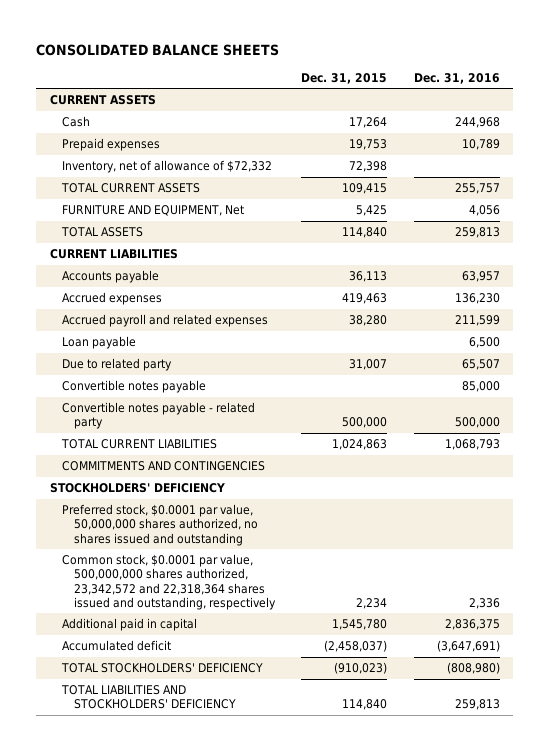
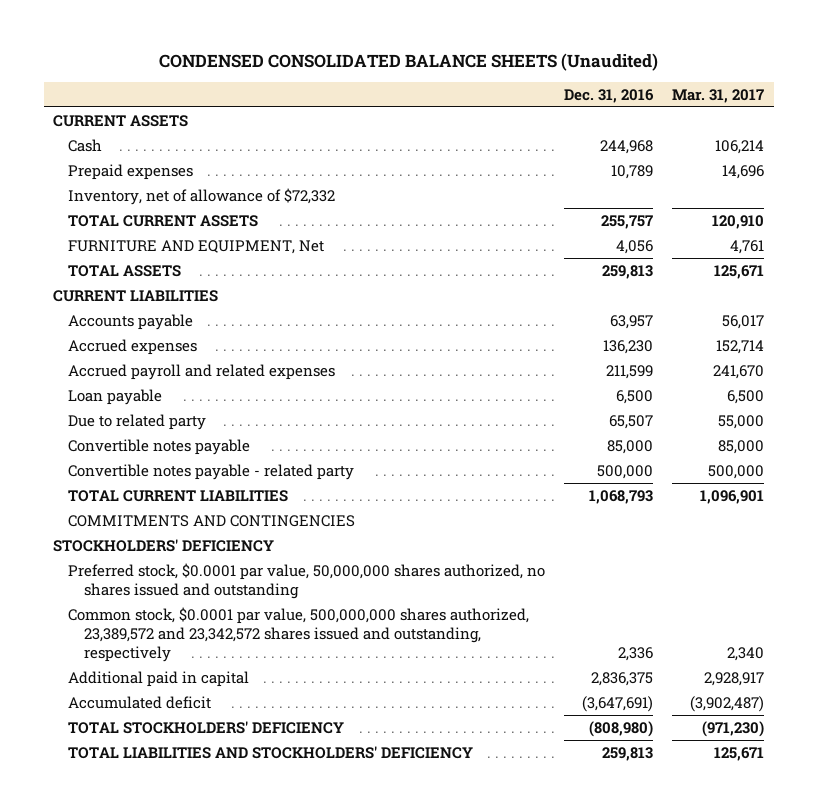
[36,43,280,56] CONSOLIDATED BALANCE SHEETS -> [158,52,658,71] CONDENSED CONSOLIDATED BALANCE SHEETS (Unaudited)
[301,73,388,85] Dec. 31, 2015 -> none
none -> [672,88,765,103] Mar. 31, 2017
[61,554,276,610] Common stock, $0.0001 par value, 500,000,000 shares authorized, 23,342,572 and 22,318,364 shares issued and outstanding, respectively -> [68,606,530,663] Common stock, $0.0001 par value, 500,000,000 shares authorized, 23,389,572 and 23,342,572 shares issued and outstanding, respectively

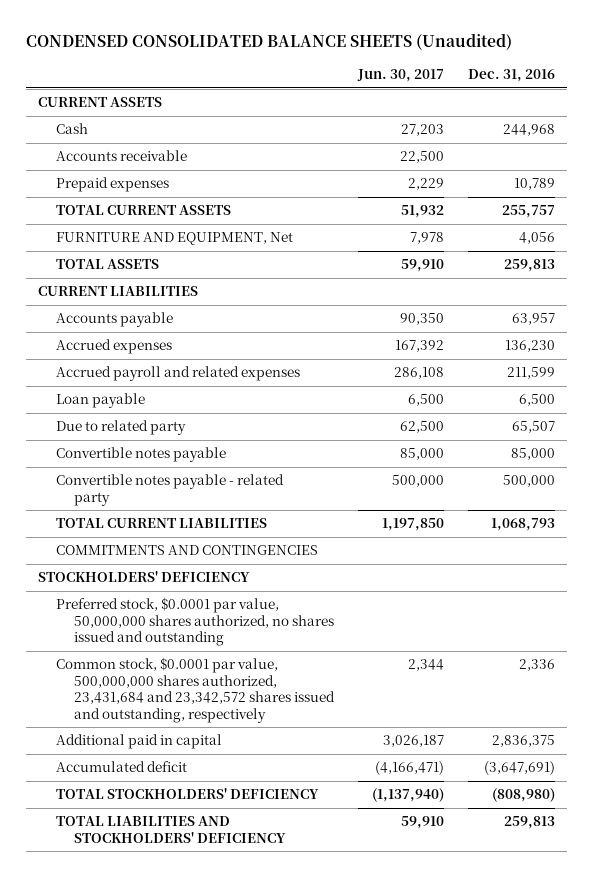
[672,88,765,103] Mar. 31, 2017 -> none
none -> [357,69,445,83] Jun. 30, 2017
none -> [56,150,188,162] Accounts receivable
[68,187,336,205] Inventory, net of allowance of $72,332 -> none
[68,606,530,663] Common stock, $0.0001 par value, 500,000,000 shares authorized, 23,389,572 and 23,342,572 shares issued and outstanding, respectively -> [56,657,336,723] Common stock, $0.0001 par value, 500,000,000 shares authorized, 23,431,684 and 23,342,572 shares issued and outstanding, respectively

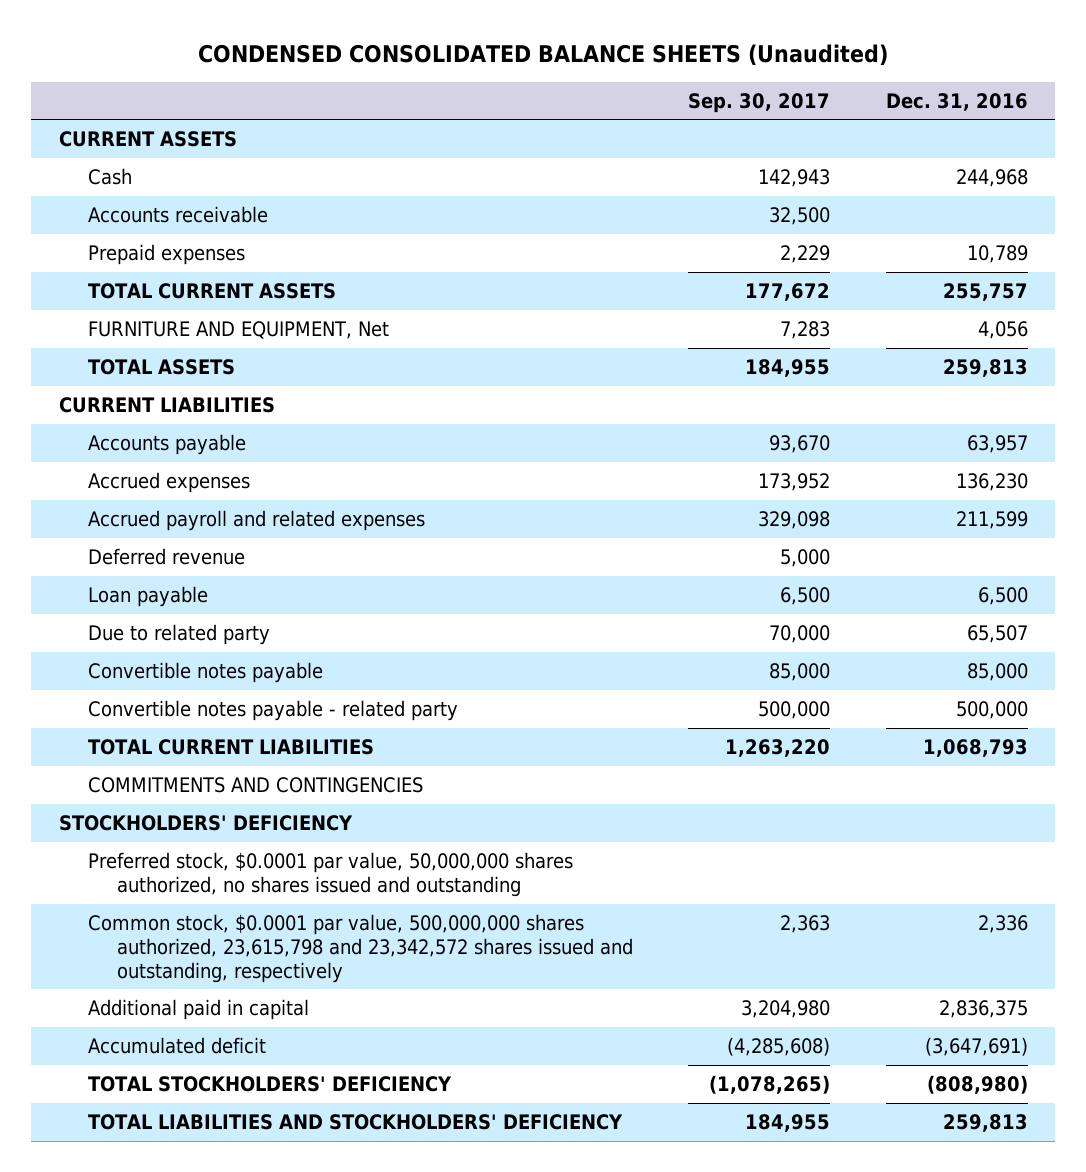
[357,69,445,83] Jun. 30, 2017 -> none
none -> [688,92,831,113] Sep. 30, 2017
none -> [87,548,245,566] Deferred revenue
[56,657,336,723] Common stock, $0.0001 par value, 500,000,000 shares authorized, 23,431,684 and 23,342,572 shares issued and outstanding, respectively -> [87,914,633,983] Common stock, $0.0001 par value, 500,000,000 shares authorized, 23,615,798 and 23,342,572 shares issued and outstanding, respectively

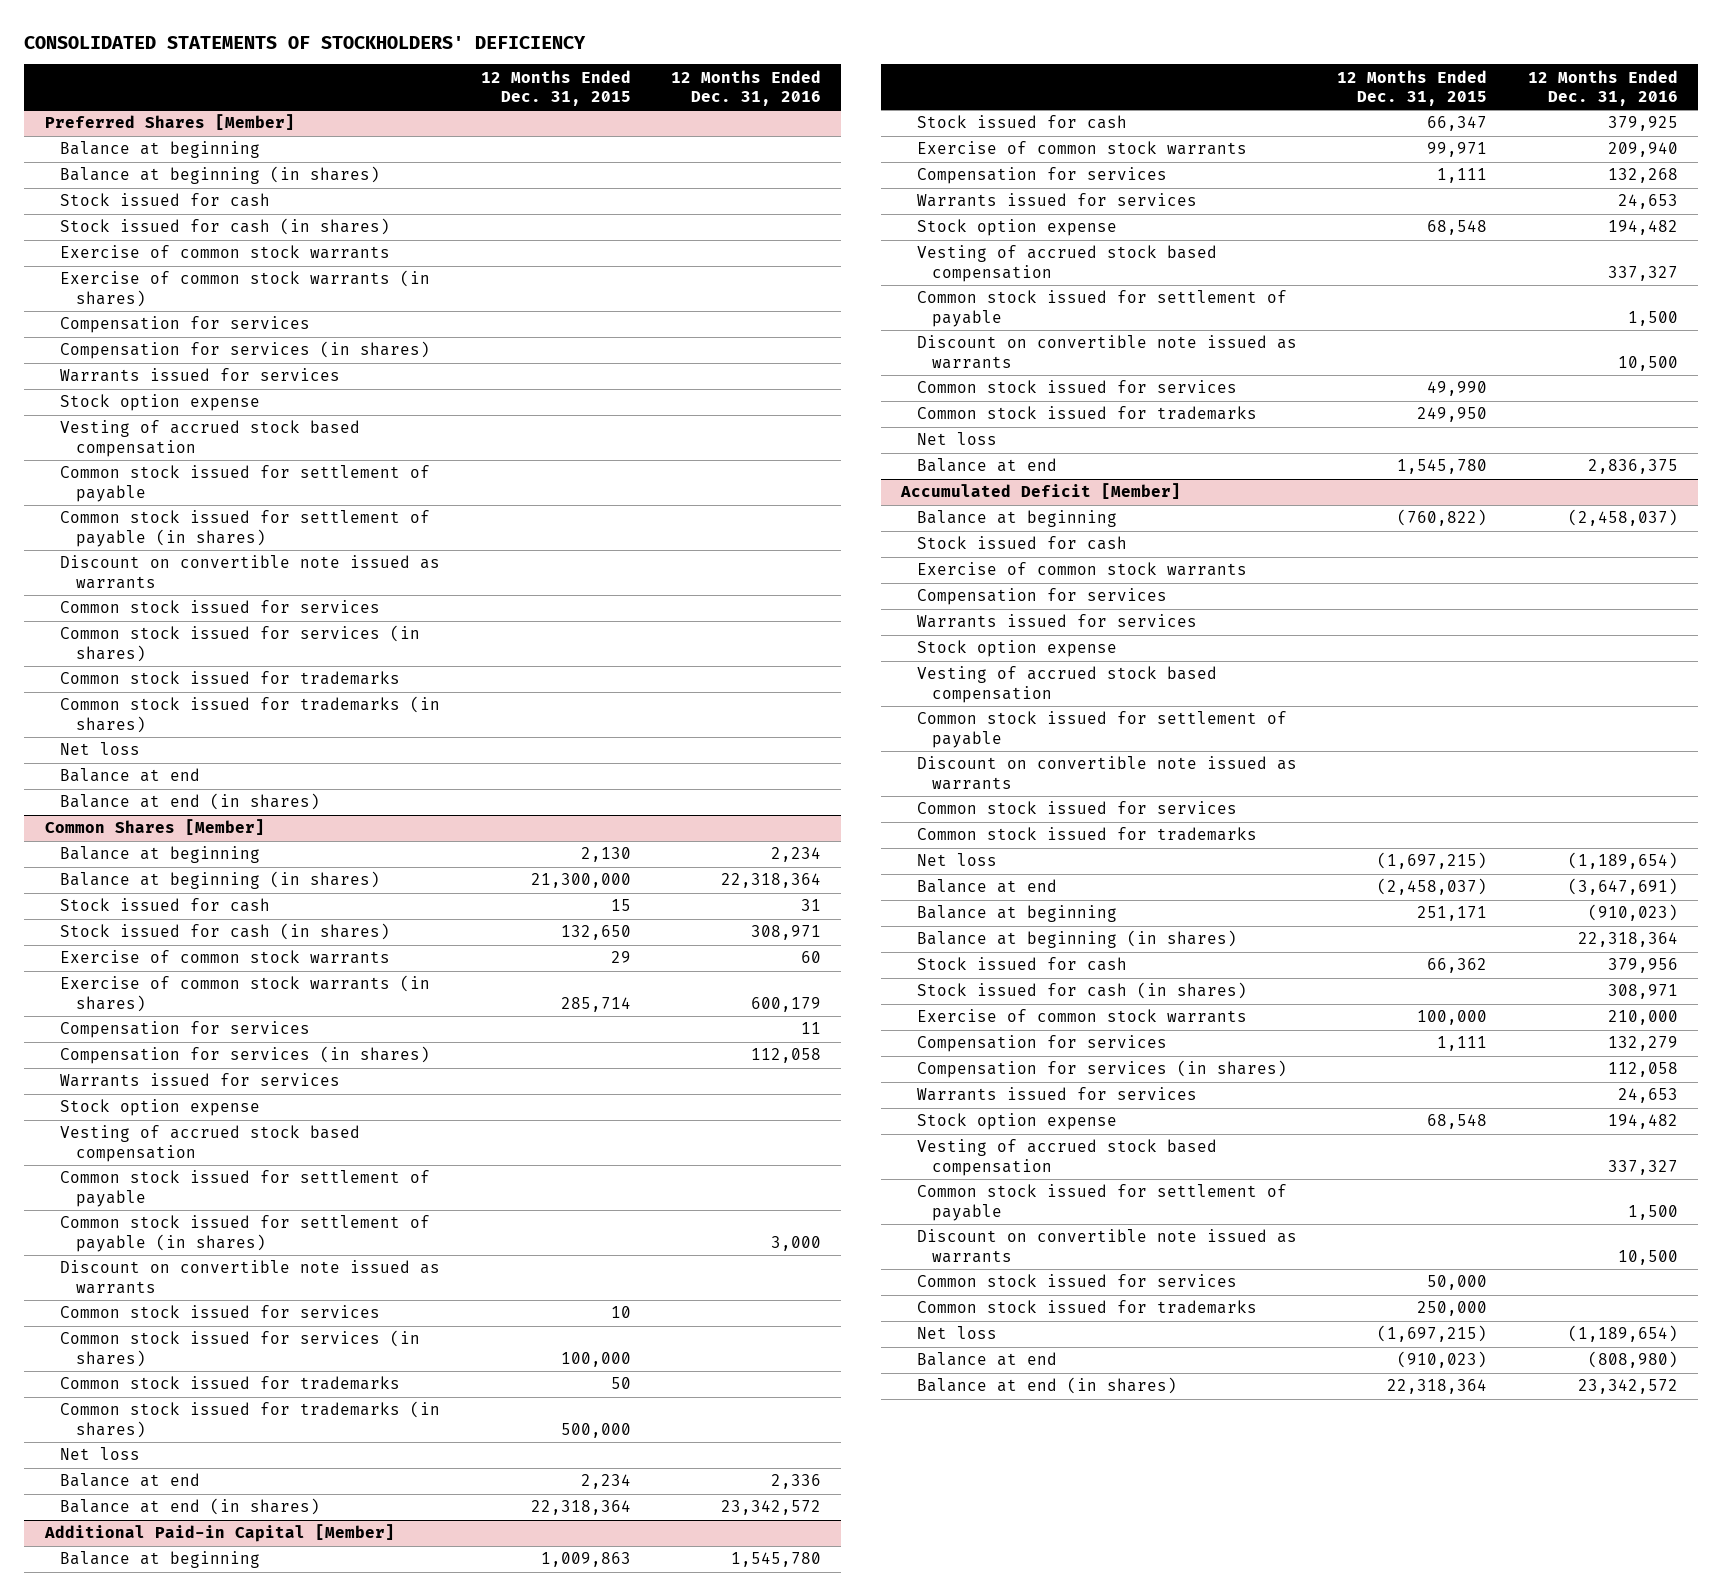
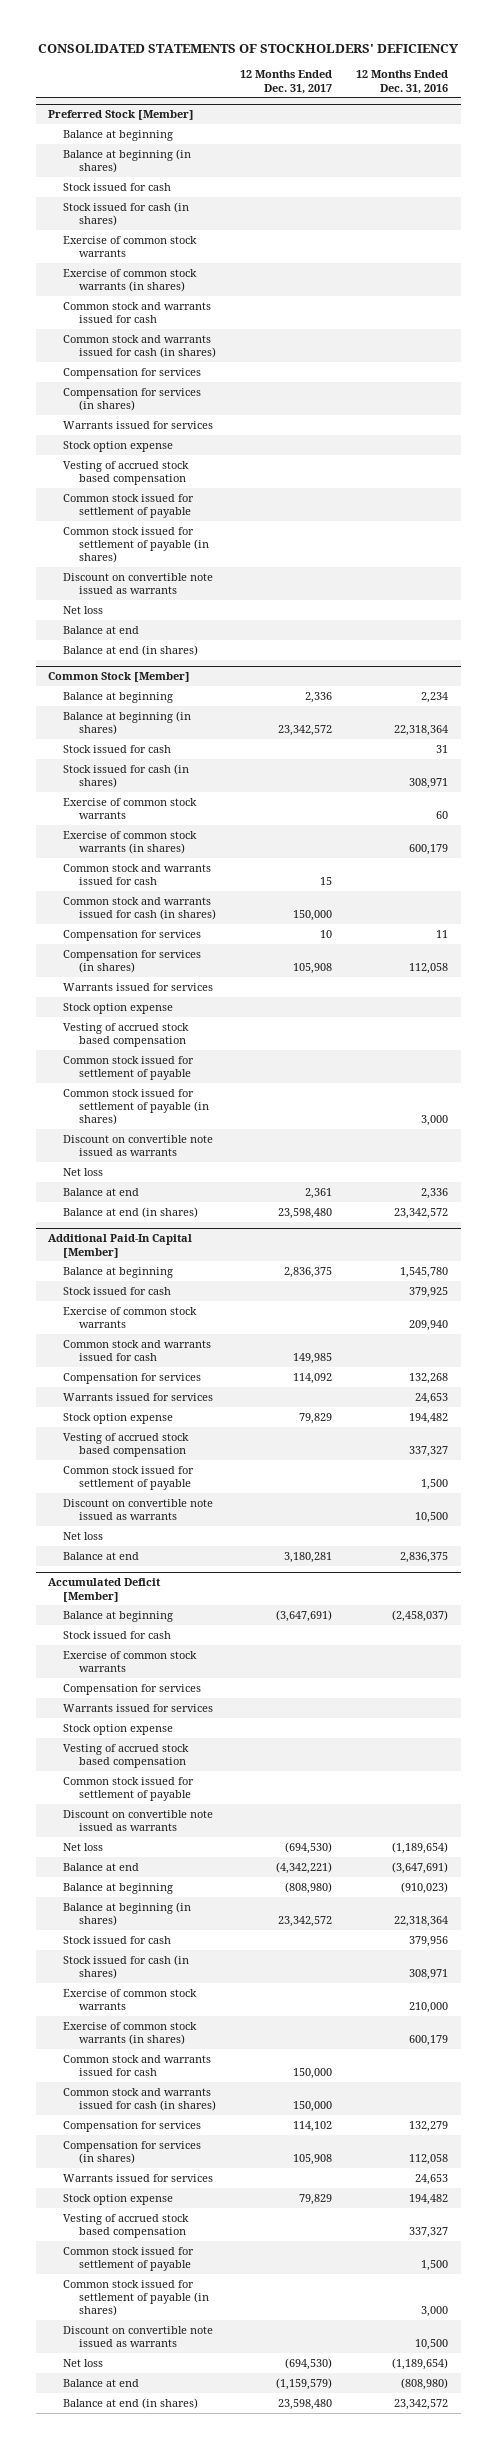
[480,69,631,107] 12 Months Ended Dec. 31, 2015 -> none
none -> [240,70,333,94] 12 Months Ended Dec. 31, 2017
[44,114,295,131] Preferred Shares [Member] -> [48,110,195,121] Preferred Stock [Member]
none -> [63,301,212,324] Common stock and warrants issued for cash
none -> [63,334,216,359] Common stock and warrants issued for cash (in shares)
[60,600,381,614] Common stock issued for services -> none
[60,625,421,662] Common stock issued for services (in shares) -> none
[60,671,401,686] Common stock issued for trademarks -> none
[60,696,441,733] Common stock issued for trademarks (in shares) -> none
[44,819,265,836] Common Shares [Member] -> [48,672,191,683] Common Stock [Member]
none -> [63,863,212,886] Common stock and warrants issued for cash
none -> [63,896,216,921] Common stock and warrants issued for cash (in shares)
[60,1305,381,1319] Common stock issued for services -> none
[60,1330,421,1367] Common stock issued for services (in shares) -> none
[60,1376,401,1391] Common stock issued for trademarks -> none
[60,1401,441,1438] Common stock issued for trademarks (in shares) -> none
[43,1524,395,1543] Additional Paid-in Capital [Member] -> [48,1234,193,1258] Additional Paid-In Capital [Member]
none -> [63,1339,212,1362] Common stock and warrants issued for cash
[916,380,1237,394] Common stock issued for services -> none
[916,406,1257,421] Common stock issued for trademarks -> none
[916,801,1237,815] Common stock issued for services -> none
[916,827,1257,842] Common stock issued for trademarks -> none
none -> [63,2021,198,2046] Exercise of common stock warrants (in shares)
none -> [63,2054,212,2077] Common stock and warrants issued for cash
none -> [63,2087,216,2112] Common stock and warrants issued for cash (in shares)
none -> [63,2279,209,2317] Common stock issued for settlement of payable (in shares)
[916,1274,1237,1288] Common stock issued for services -> none
[916,1300,1257,1315] Common stock issued for trademarks -> none

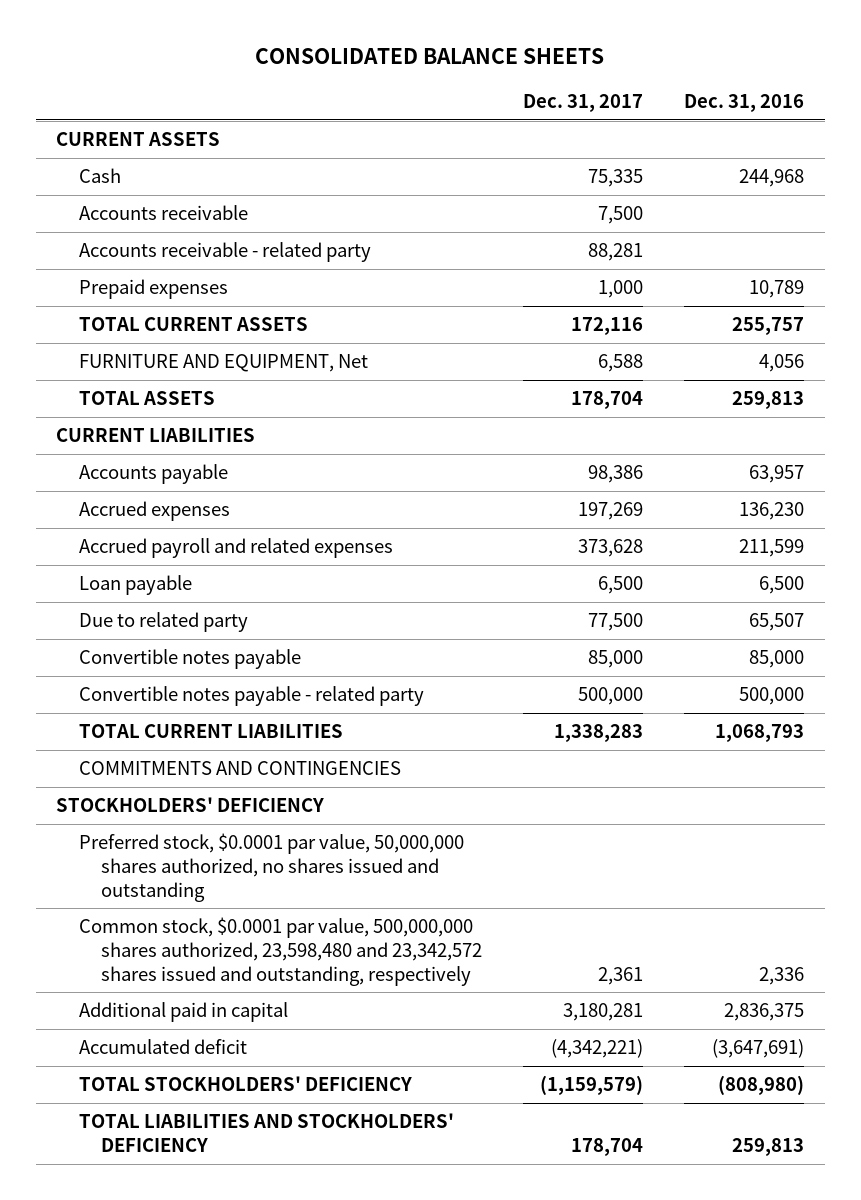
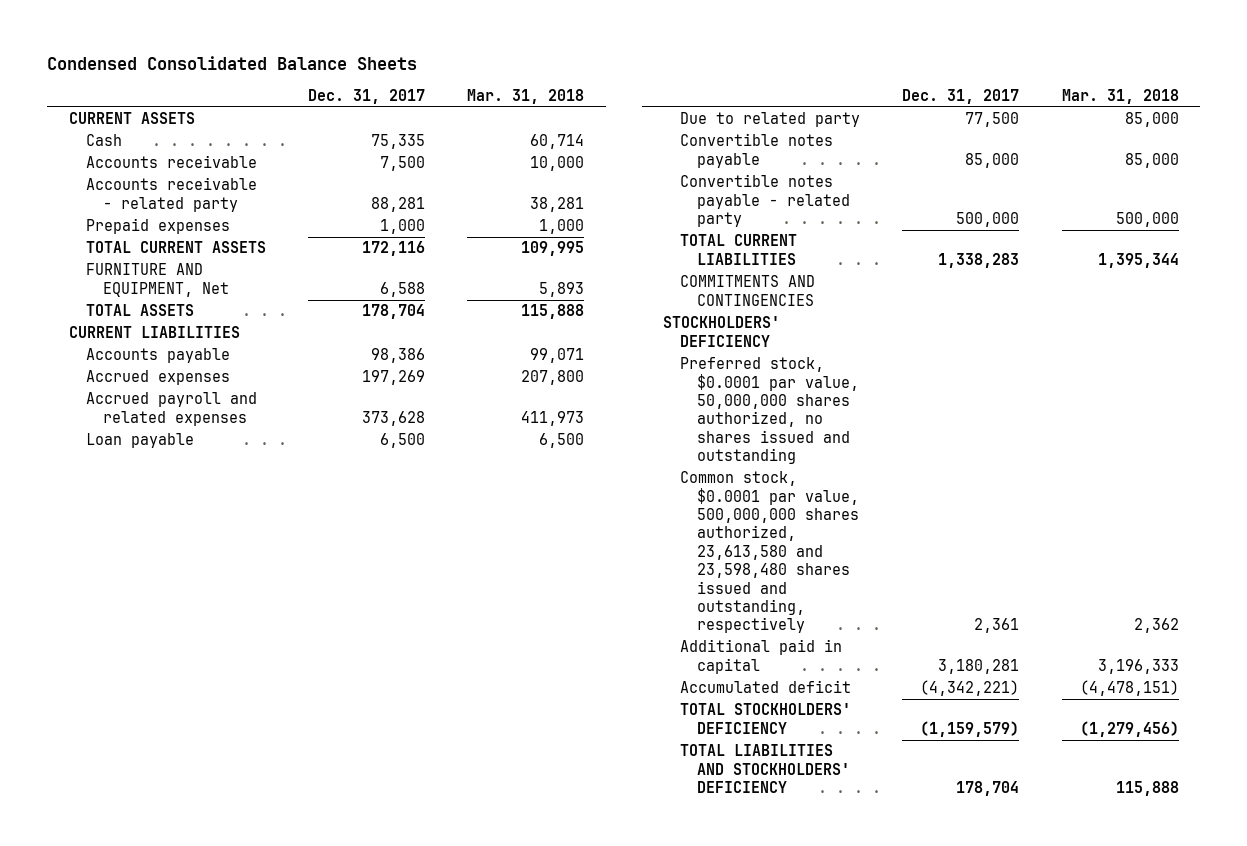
[255,48,605,65] CONSOLIDATED BALANCE SHEETS -> [47,55,418,70] Condensed Consolidated Balance Sheets
[684,93,805,112] Dec. 31, 2016 -> none
none -> [467,88,585,104] Mar. 31, 2018
[78,917,483,986] Common stock, $0.0001 par value, 500,000,000 shares authorized, 23,598,480 and 23,342,572 shares issued and outstanding, respectively -> [680,471,860,634] Common stock, $0.0001 par value, 500,000,000 shares authorized, 23,613,580 and 23,598,480 shares issued and outstanding, respectively

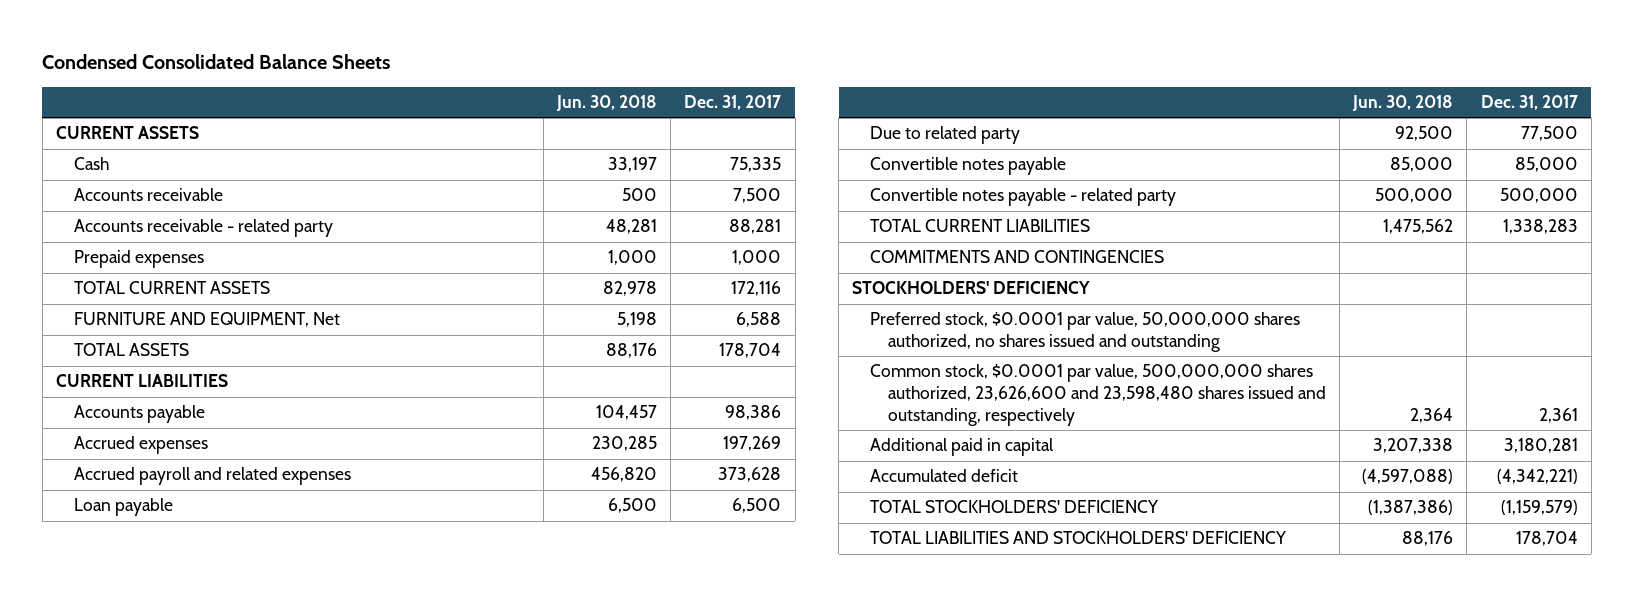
[467,88,585,104] Mar. 31, 2018 -> none
none -> [555,94,657,111] Jun. 30, 2018
[680,471,860,634] Common stock, $0.0001 par value, 500,000,000 shares authorized, 23,613,580 and 23,598,480 shares issued and outstanding, respectively -> [870,364,1326,427] Common stock, $0.0001 par value, 500,000,000 shares authorized, 23,626,600 and 23,598,480 shares issued and outstanding, respectively

